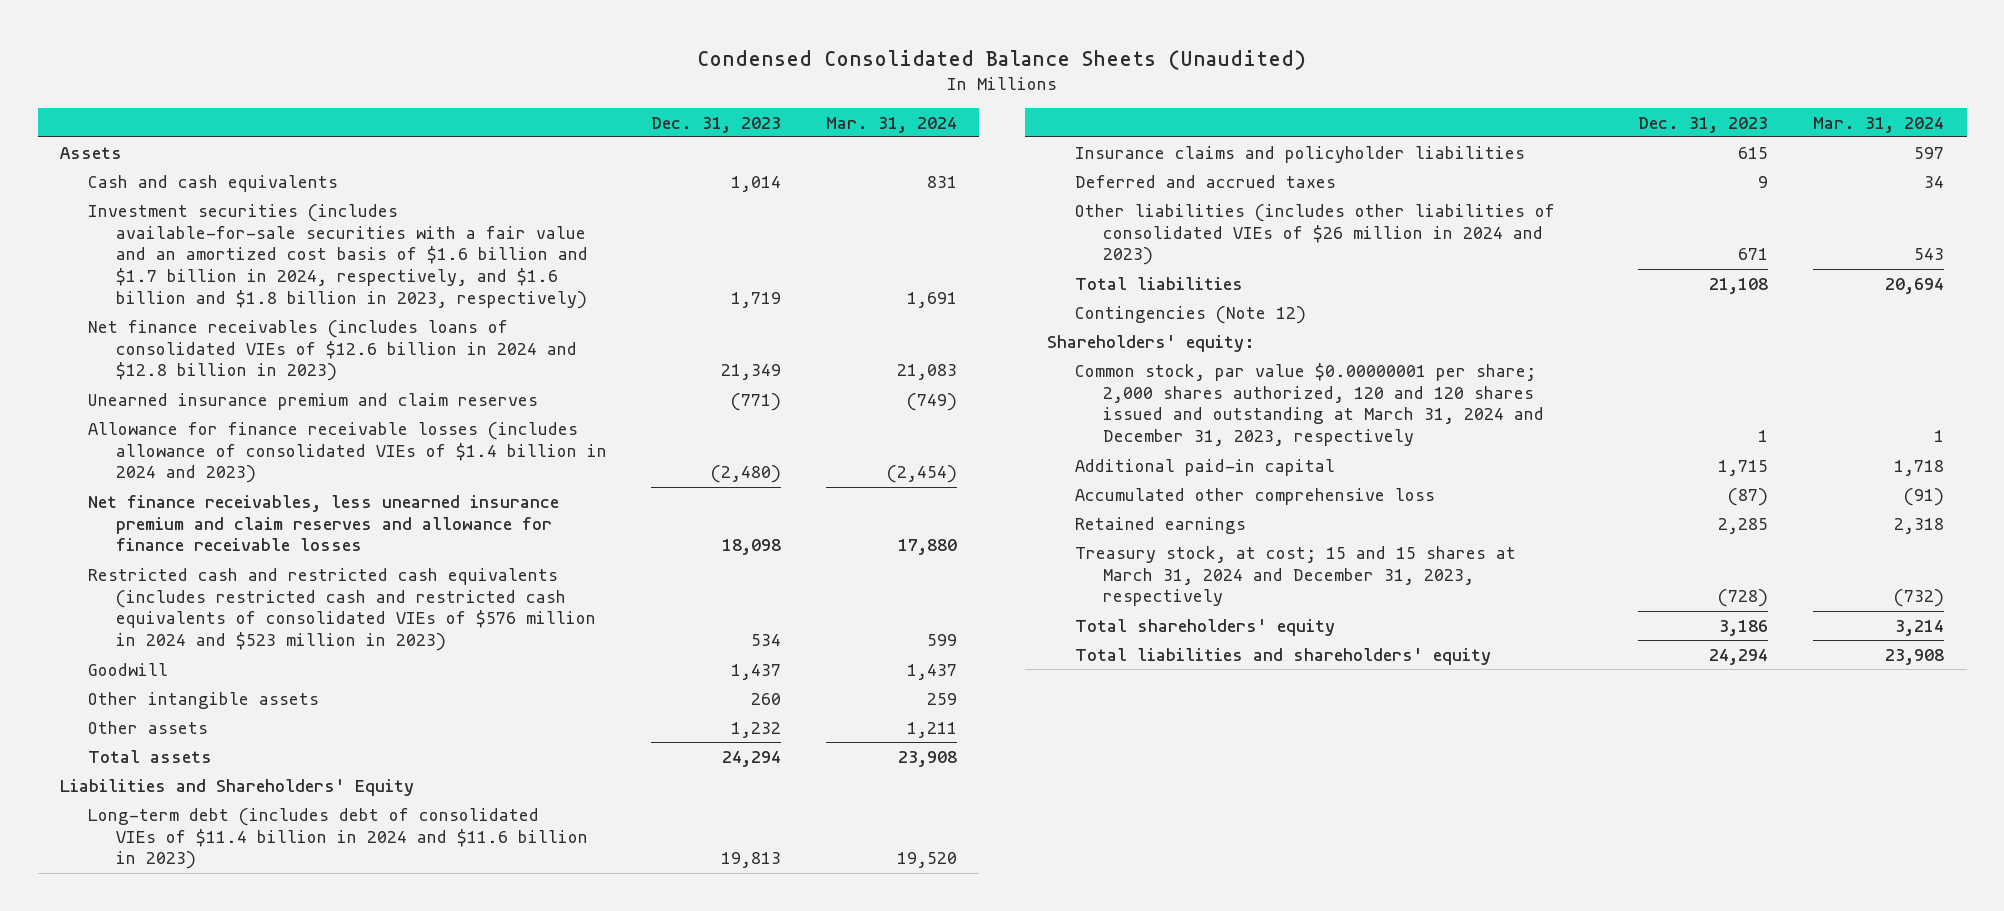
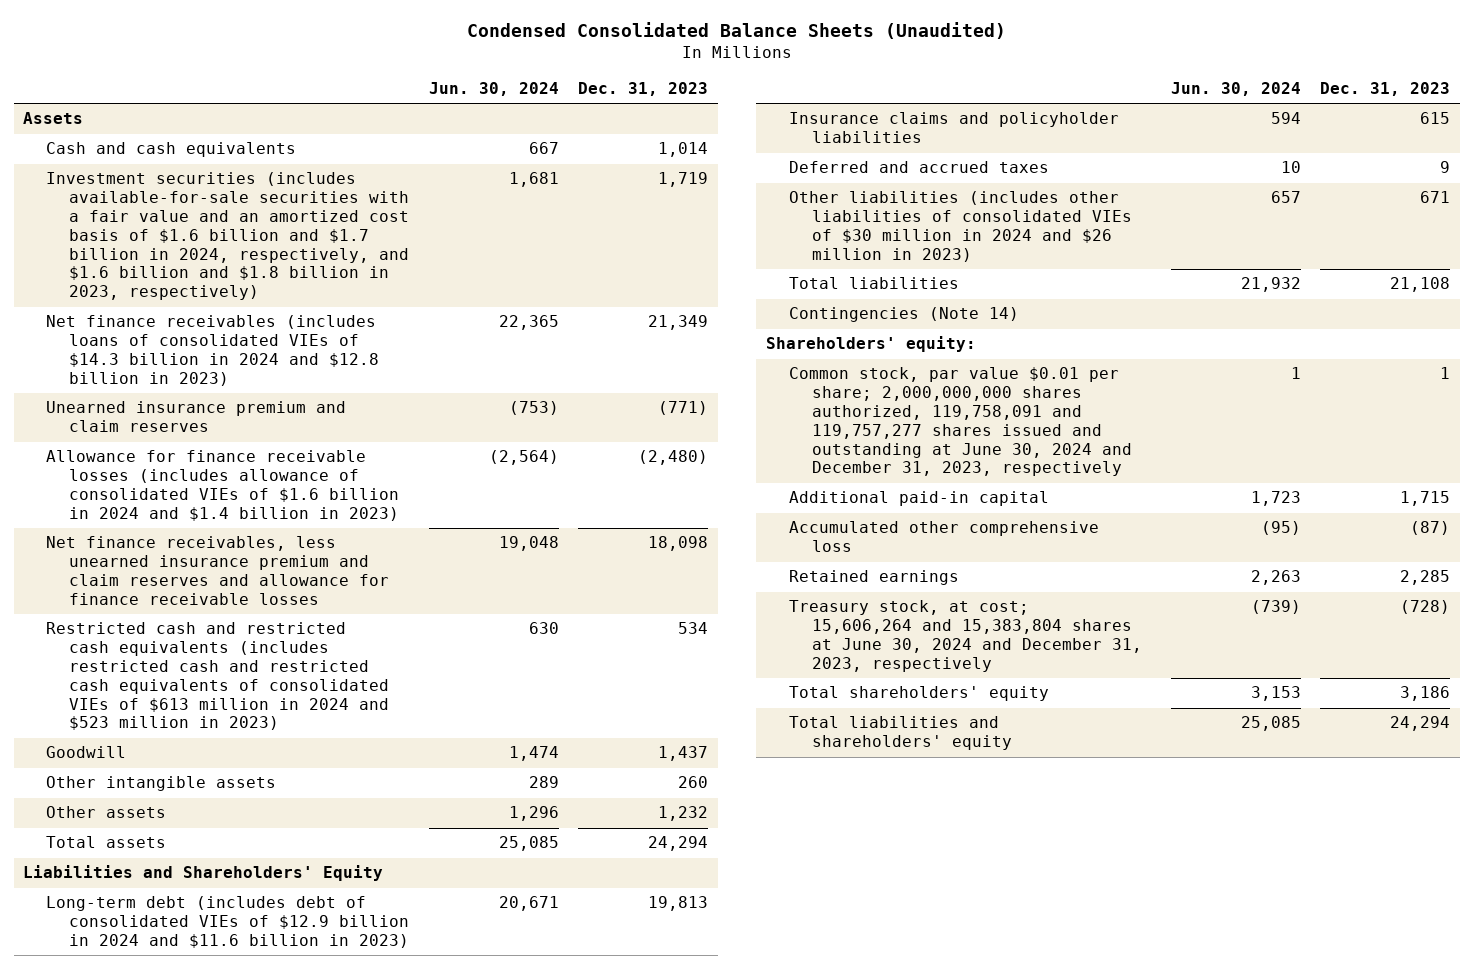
[826,116,958,133] Mar. 31, 2024 -> none
none -> [428,81,559,96] Jun. 30, 2024
[87,319,577,382] Net finance receivables (includes loans of consolidated VIEs of $12.6 billion in 2024 and $12.8 billion in 2023) -> [46,315,380,386] Net finance receivables (includes loans of consolidated VIEs of $14.3 billion in 2024 and $12.8 billion in 2023)
[87,421,607,484] Allowance for finance receivable losses (includes allowance of consolidated VIEs of $1.4 billion in 2024 and 2023) -> [46,450,400,521] Allowance for finance receivable losses (includes allowance of consolidated VIEs of $1.6 billion in 2024 and $1.4 billion in 2023)
[87,567,596,652] Restricted cash and restricted cash equivalents (includes restricted cash and restricted cash equivalents of consolidated VIEs of $576 million in 2024 and $523 million in 2023) -> [46,622,390,731] Restricted cash and restricted cash equivalents (includes restricted cash and restricted cash equivalents of consolidated VIEs of $613 million in 2024 and $523 million in 2023)
[87,807,588,870] Long-term debt (includes debt of consolidated VIEs of $11.4 billion in 2024 and $11.6 billion in 2023) -> [46,896,410,949] Long-term debt (includes debt of consolidated VIEs of $12.9 billion in 2024 and $11.6 billion in 2023)
[1074,203,1555,266] Other liabilities (includes other liabilities of consolidated VIEs of $26 million in 2024 and 2023) -> [788,191,1132,262] Other liabilities (includes other liabilities of consolidated VIEs of $30 million in 2024 and $26 million in 2023)
[1074,305,1306,324] Contingencies (Note 12) -> [788,307,1019,323] Contingencies (Note 14)
[1074,362,1544,447] Common stock, par value $0.00000001 per share; 2,000 shares authorized, 120 and 120 shares issued and outstanding at March 31, 2024 and December 31, 2023, respectively -> [788,367,1132,477] Common stock, par value $0.01 per share; 2,000,000,000 shares authorized, 119,758,091 and 119,757,277 shares issued and outstanding at June 30, 2024 and December 31, 2023, respectively
[1074,545,1516,607] Treasury stock, at cost; 15 and 15 shares at March 31, 2024 and December 31, 2023, respectively -> [788,600,1142,672] Treasury stock, at cost; 15,606,264 and 15,383,804 shares at June 30, 2024 and December 31, 2023, respectively

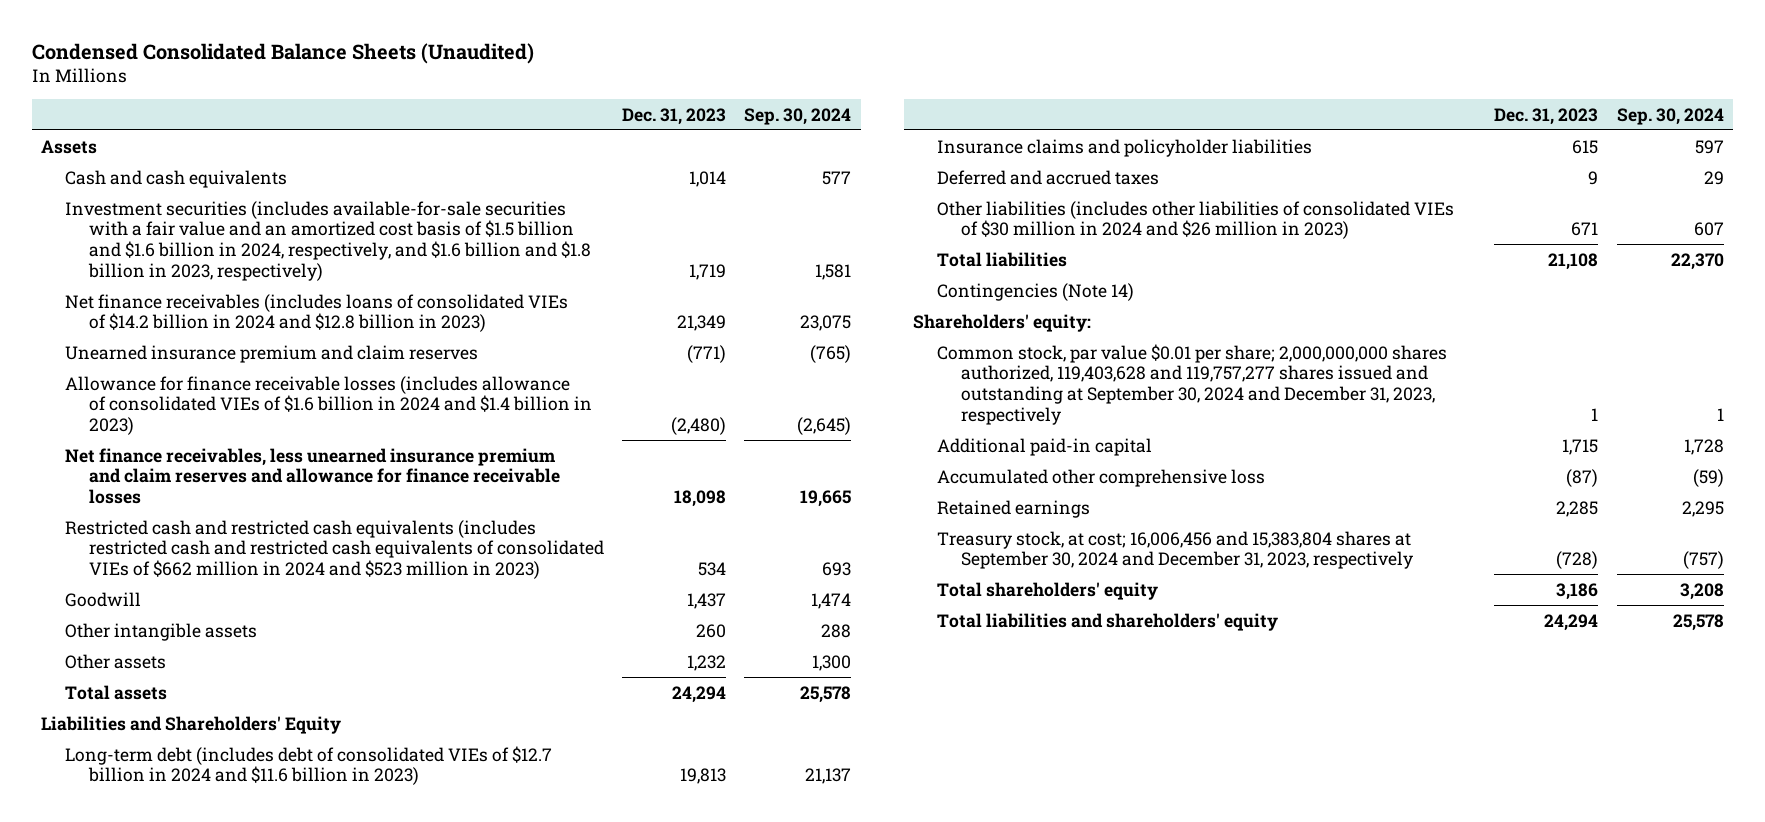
[428,81,559,96] Jun. 30, 2024 -> none
none -> [744,107,852,125] Sep. 30, 2024
[46,172,410,301] Investment securities (includes available-for-sale securities with a fair value and an amortized cost basis of $1.6 billion and $1.7 billion in 2024, respectively, and $1.6 billion and $1.8 billion in 2023, respectively) -> [64,200,591,281] Investment securities (includes available-for-sale securities with a fair value and an amortized cost basis of $1.5 billion and $1.6 billion in 2024, respectively, and $1.6 billion and $1.8 billion in 2023, respectively)
[46,315,380,386] Net finance receivables (includes loans of consolidated VIEs of $14.3 billion in 2024 and $12.8 billion in 2023) -> [64,293,568,333] Net finance receivables (includes loans of consolidated VIEs of $14.2 billion in 2024 and $12.8 billion in 2023)
[46,622,390,731] Restricted cash and restricted cash equivalents (includes restricted cash and restricted cash equivalents of consolidated VIEs of $613 million in 2024 and $523 million in 2023) -> [64,519,604,580] Restricted cash and restricted cash equivalents (includes restricted cash and restricted cash equivalents of consolidated VIEs of $662 million in 2024 and $523 million in 2023)
[46,896,410,949] Long-term debt (includes debt of consolidated VIEs of $12.9 billion in 2024 and $11.6 billion in 2023) -> [64,745,552,786] Long-term debt (includes debt of consolidated VIEs of $12.7 billion in 2024 and $11.6 billion in 2023)
[788,367,1132,477] Common stock, par value $0.01 per share; 2,000,000,000 shares authorized, 119,758,091 and 119,757,277 shares issued and outstanding at June 30, 2024 and December 31, 2023, respectively -> [937,343,1448,425] Common stock, par value $0.01 per share; 2,000,000,000 shares authorized, 119,403,628 and 119,757,277 shares issued and outstanding at September 30, 2024 and December 31, 2023, respectively
[788,600,1142,672] Treasury stock, at cost; 15,606,264 and 15,383,804 shares at June 30, 2024 and December 31, 2023, respectively -> [937,530,1413,570] Treasury stock, at cost; 16,006,456 and 15,383,804 shares at September 30, 2024 and December 31, 2023, respectively

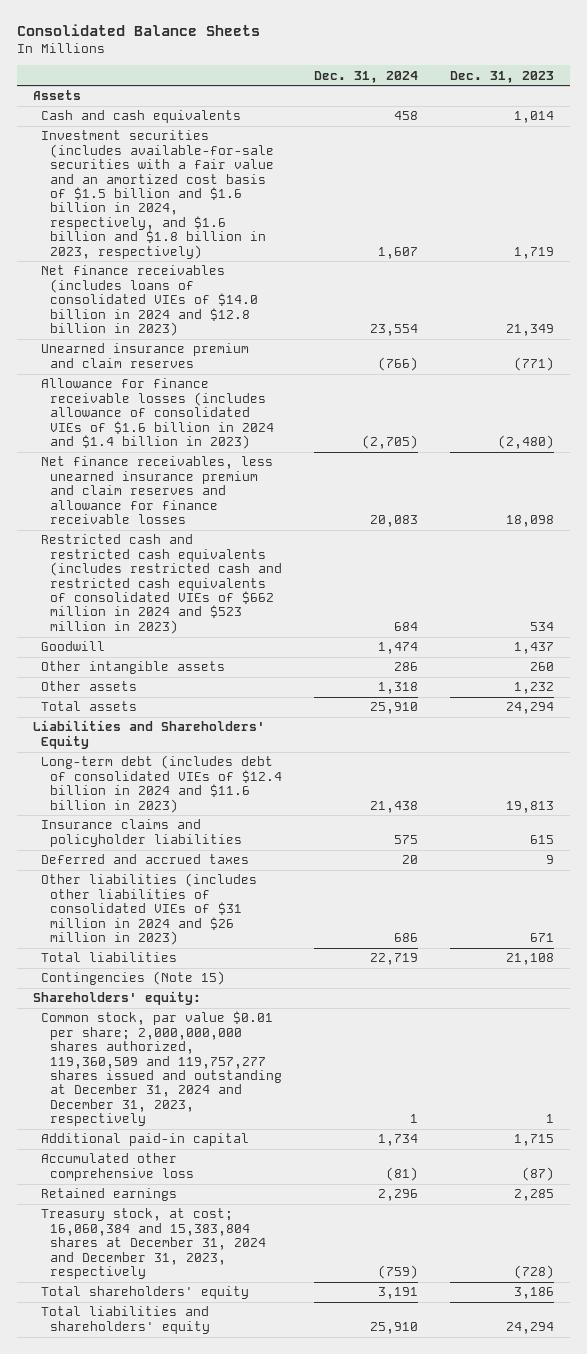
[31,42,534,64] Condensed Consolidated Balance Sheets (Unaudited) -> [16,23,260,36] Consolidated Balance Sheets
[744,107,852,125] Sep. 30, 2024 -> none
none -> [314,70,419,83] Dec. 31, 2024
[64,293,568,333] Net finance receivables (includes loans of consolidated VIEs of $14.2 billion in 2024 and $12.8 billion in 2023) -> [41,265,259,337] Net finance receivables (includes loans of consolidated VIEs of $14.0 billion in 2024 and $12.8 billion in 2023)
[64,745,552,786] Long-term debt (includes debt of consolidated VIEs of $12.7 billion in 2024 and $11.6 billion in 2023) -> [41,755,283,813] Long-term debt (includes debt of consolidated VIEs of $12.4 billion in 2024 and $11.6 billion in 2023)
[937,200,1455,240] Other liabilities (includes other liabilities of consolidated VIEs of $30 million in 2024 and $26 million in 2023) -> [41,873,258,946] Other liabilities (includes other liabilities of consolidated VIEs of $31 million in 2024 and $26 million in 2023)
[937,282,1135,301] Contingencies (Note 14) -> [41,971,226,986] Contingencies (Note 15)
[937,343,1448,425] Common stock, par value $0.01 per share; 2,000,000,000 shares authorized, 119,403,628 and 119,757,277 shares issued and outstanding at September 30, 2024 and December 31, 2023, respectively -> [41,1011,283,1127] Common stock, par value $0.01 per share; 2,000,000,000 shares authorized, 119,360,509 and 119,757,277 shares issued and outstanding at December 31, 2024 and December 31, 2023, respectively
[937,530,1413,570] Treasury stock, at cost; 16,006,456 and 15,383,804 shares at September 30, 2024 and December 31, 2023, respectively -> [41,1208,267,1280] Treasury stock, at cost; 16,060,384 and 15,383,804 shares at December 31, 2024 and December 31, 2023, respectively

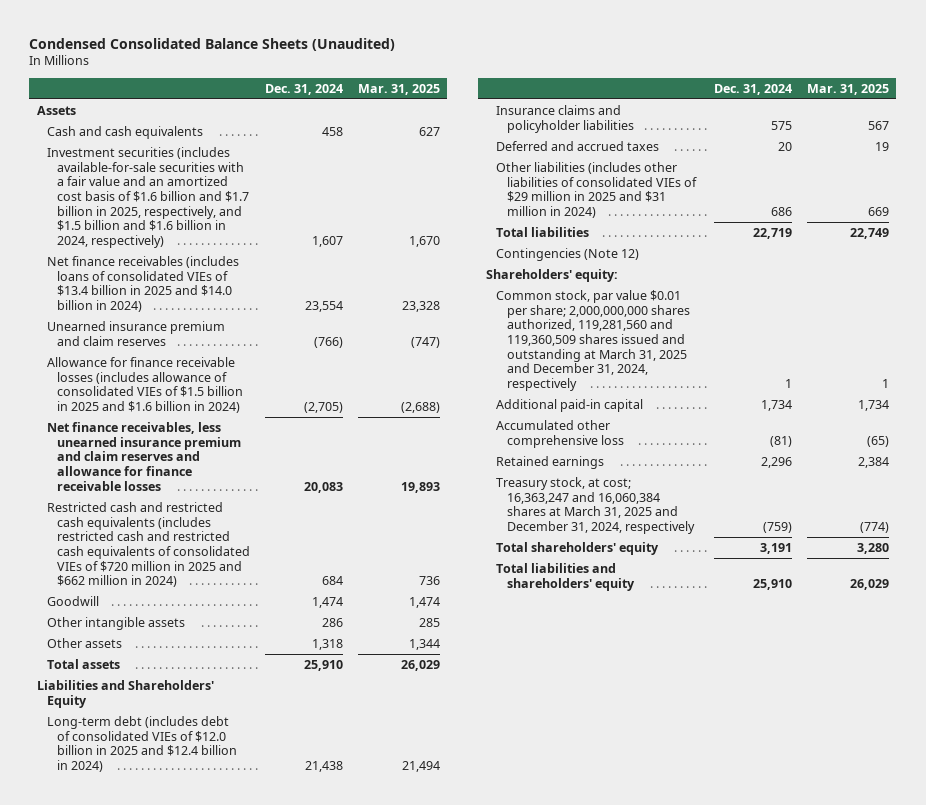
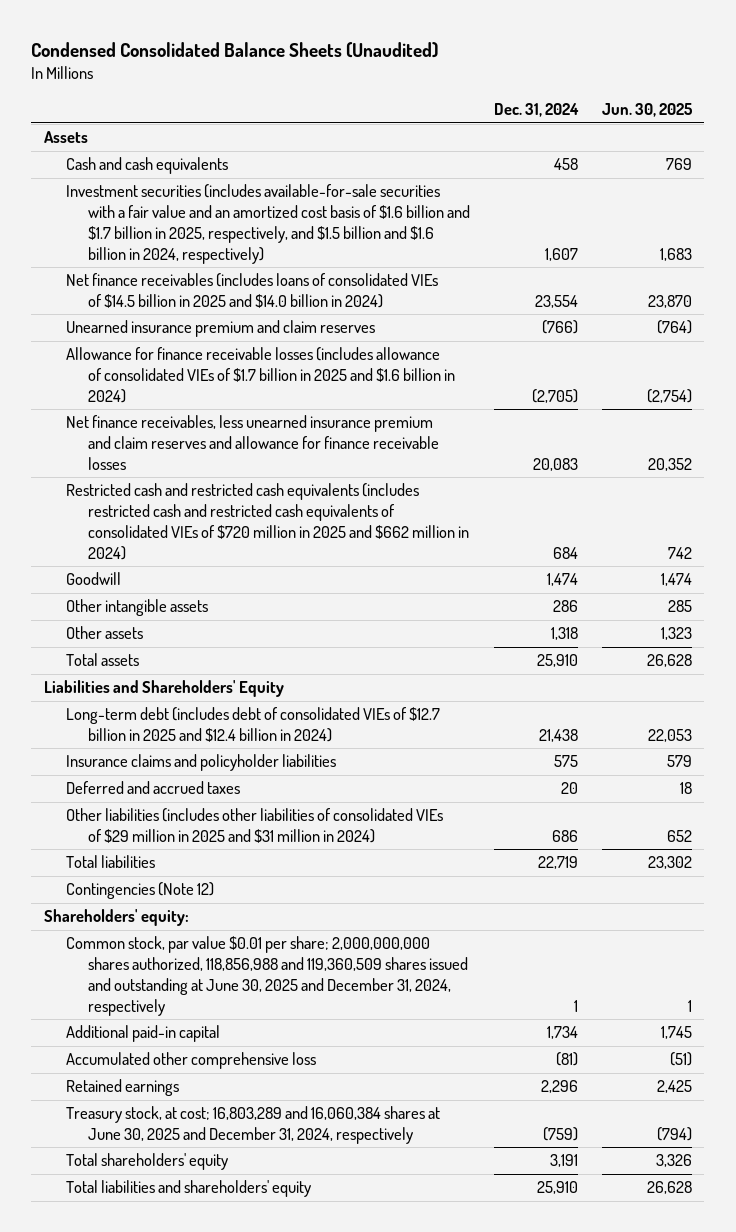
[358,83,441,95] Mar. 31, 2025 -> none
none -> [602,103,694,118] Jun. 30, 2025
[47,255,240,313] Net finance receivables (includes loans of consolidated VIEs of $13.4 billion in 2025 and $14.0 billion in 2024) -> [65,273,438,309] Net finance receivables (includes loans of consolidated VIEs of $14.5 billion in 2025 and $14.0 billion in 2024)
[47,356,244,414] Allowance for finance receivable losses (includes allowance of consolidated VIEs of $1.5 billion in 2025 and $1.6 billion in 2024) -> [65,347,456,403] Allowance for finance receivable losses (includes allowance of consolidated VIEs of $1.7 billion in 2025 and $1.6 billion in 2024)
[47,715,238,773] Long-term debt (includes debt of consolidated VIEs of $12.0 billion in 2025 and $12.4 billion in 2024) -> [65,707,440,743] Long-term debt (includes debt of consolidated VIEs of $12.7 billion in 2025 and $12.4 billion in 2024)
[496,289,690,392] Common stock, par value $0.01 per share; 2,000,000,000 shares authorized, 119,281,560 and 119,360,509 shares issued and outstanding at March 31, 2025 and December 31, 2024, respectively -> [65,936,469,1016] Common stock, par value $0.01 per share; 2,000,000,000 shares authorized, 118,856,988 and 119,360,509 shares issued and outstanding at June 30, 2025 and December 31, 2024, respectively
[496,476,695,535] Treasury stock, at cost; 16,363,247 and 16,060,384 shares at March 31, 2025 and December 31, 2024, respectively -> [65,1106,440,1145] Treasury stock, at cost; 16,803,289 and 16,060,384 shares at June 30, 2025 and December 31, 2024, respectively

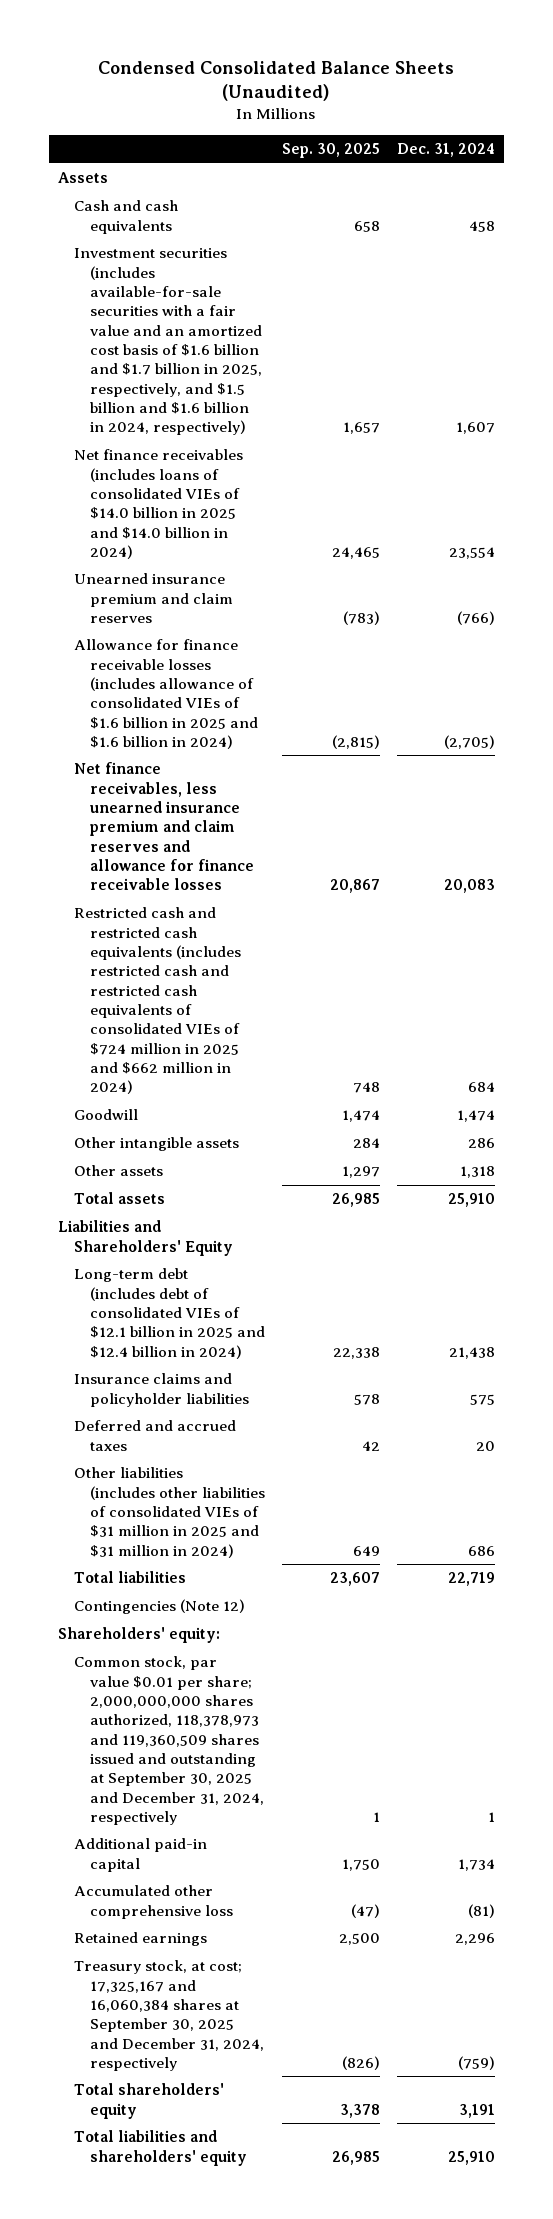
[602,103,694,118] Jun. 30, 2025 -> none
none -> [282,143,381,159] Sep. 30, 2025
[65,273,438,309] Net finance receivables (includes loans of consolidated VIEs of $14.5 billion in 2025 and $14.0 billion in 2024) -> [73,449,243,559] Net finance receivables (includes loans of consolidated VIEs of $14.0 billion in 2025 and $14.0 billion in 2024)
[65,347,456,403] Allowance for finance receivable losses (includes allowance of consolidated VIEs of $1.7 billion in 2025 and $1.6 billion in 2024) -> [73,639,259,749] Allowance for finance receivable losses (includes allowance of consolidated VIEs of $1.6 billion in 2025 and $1.6 billion in 2024)
[65,483,470,560] Restricted cash and restricted cash equivalents (includes restricted cash and restricted cash equivalents of consolidated VIEs of $720 million in 2025 and $662 million in 2024) -> [73,907,242,1095] Restricted cash and restricted cash equivalents (includes restricted cash and restricted cash equivalents of consolidated VIEs of $724 million in 2025 and $662 million in 2024)
[65,707,440,743] Long-term debt (includes debt of consolidated VIEs of $12.7 billion in 2025 and $12.4 billion in 2024) -> [73,1268,266,1359] Long-term debt (includes debt of consolidated VIEs of $12.1 billion in 2025 and $12.4 billion in 2024)
[65,808,443,844] Other liabilities (includes other liabilities of consolidated VIEs of $29 million in 2025 and $31 million in 2024) -> [73,1467,266,1558] Other liabilities (includes other liabilities of consolidated VIEs of $31 million in 2025 and $31 million in 2024)
[65,936,469,1016] Common stock, par value $0.01 per share; 2,000,000,000 shares authorized, 118,856,988 and 119,360,509 shares issued and outstanding at June 30, 2025 and December 31, 2024, respectively -> [73,1656,265,1825] Common stock, par value $0.01 per share; 2,000,000,000 shares authorized, 118,378,973 and 119,360,509 shares issued and outstanding at September 30, 2025 and December 31, 2024, respectively
[65,1106,440,1145] Treasury stock, at cost; 16,803,289 and 16,060,384 shares at June 30, 2025 and December 31, 2024, respectively -> [73,1960,265,2071] Treasury stock, at cost; 17,325,167 and 16,060,384 shares at September 30, 2025 and December 31, 2024, respectively

